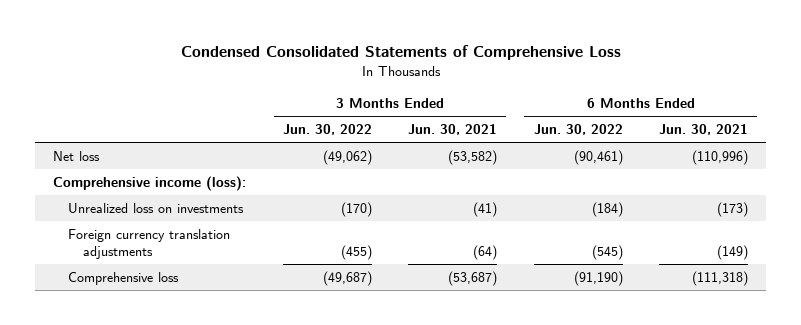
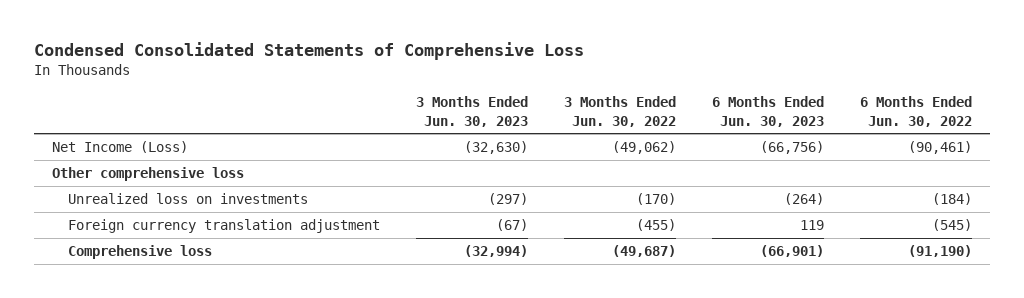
[408,124,498,136] Jun. 30, 2021 -> none
[658,124,748,136] Jun. 30, 2021 -> none
none -> [416,96,529,127] 3 Months Ended Jun. 30, 2023
none -> [712,96,825,127] 6 Months Ended Jun. 30, 2023
[53,151,101,162] Net loss -> [51,140,188,153] Net Income (Loss)
[53,176,247,192] Comprehensive income (loss): -> [51,166,244,181] Other comprehensive loss
[67,229,230,259] Foreign currency translation adjustments -> [67,218,380,233] Foreign currency translation adjustment

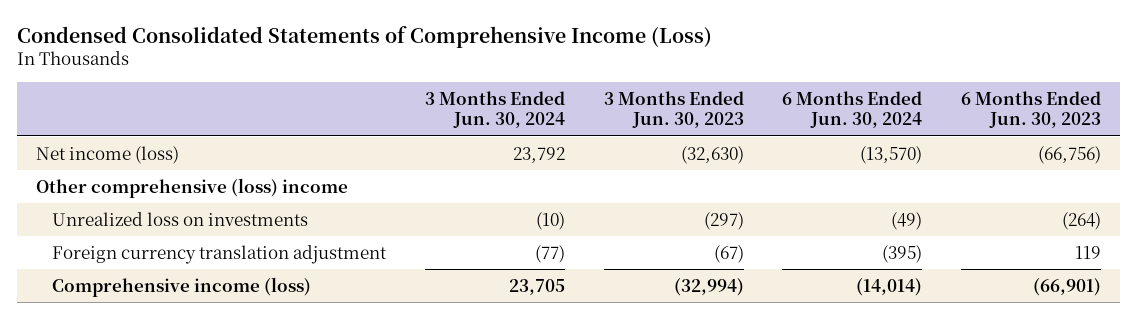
[33,41,584,60] Condensed Consolidated Statements of Comprehensive Loss -> [16,25,712,48] Condensed Consolidated Statements of Comprehensive Income (Loss)
[564,96,677,127] 3 Months Ended Jun. 30, 2022 -> none
[860,96,973,127] 6 Months Ended Jun. 30, 2022 -> none
none -> [424,91,565,129] 3 Months Ended Jun. 30, 2024
none -> [782,91,923,129] 6 Months Ended Jun. 30, 2024
[51,140,188,153] Net Income (Loss) -> [35,145,179,164] Net income (loss)
[51,166,244,181] Other comprehensive loss -> [35,177,348,198] Other comprehensive (loss) income
[67,244,212,259] Comprehensive loss -> [52,276,312,297] Comprehensive income (loss)

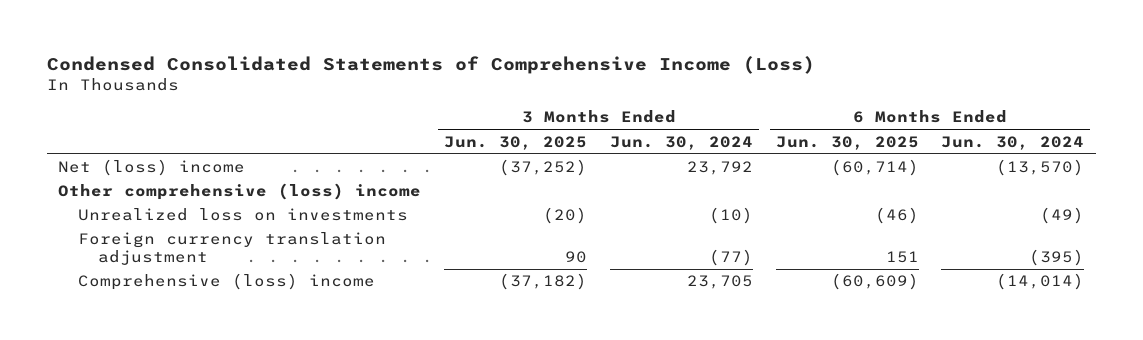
[603,91,744,129] 3 Months Ended Jun. 30, 2023 -> none
[960,91,1101,129] 6 Months Ended Jun. 30, 2023 -> none
none -> [444,135,588,150] Jun. 30, 2025
none -> [775,135,919,150] Jun. 30, 2025
[35,145,179,164] Net income (loss) -> [58,159,246,177] Net (loss) income
[52,276,312,297] Comprehensive income (loss) -> [78,273,376,291] Comprehensive (loss) income

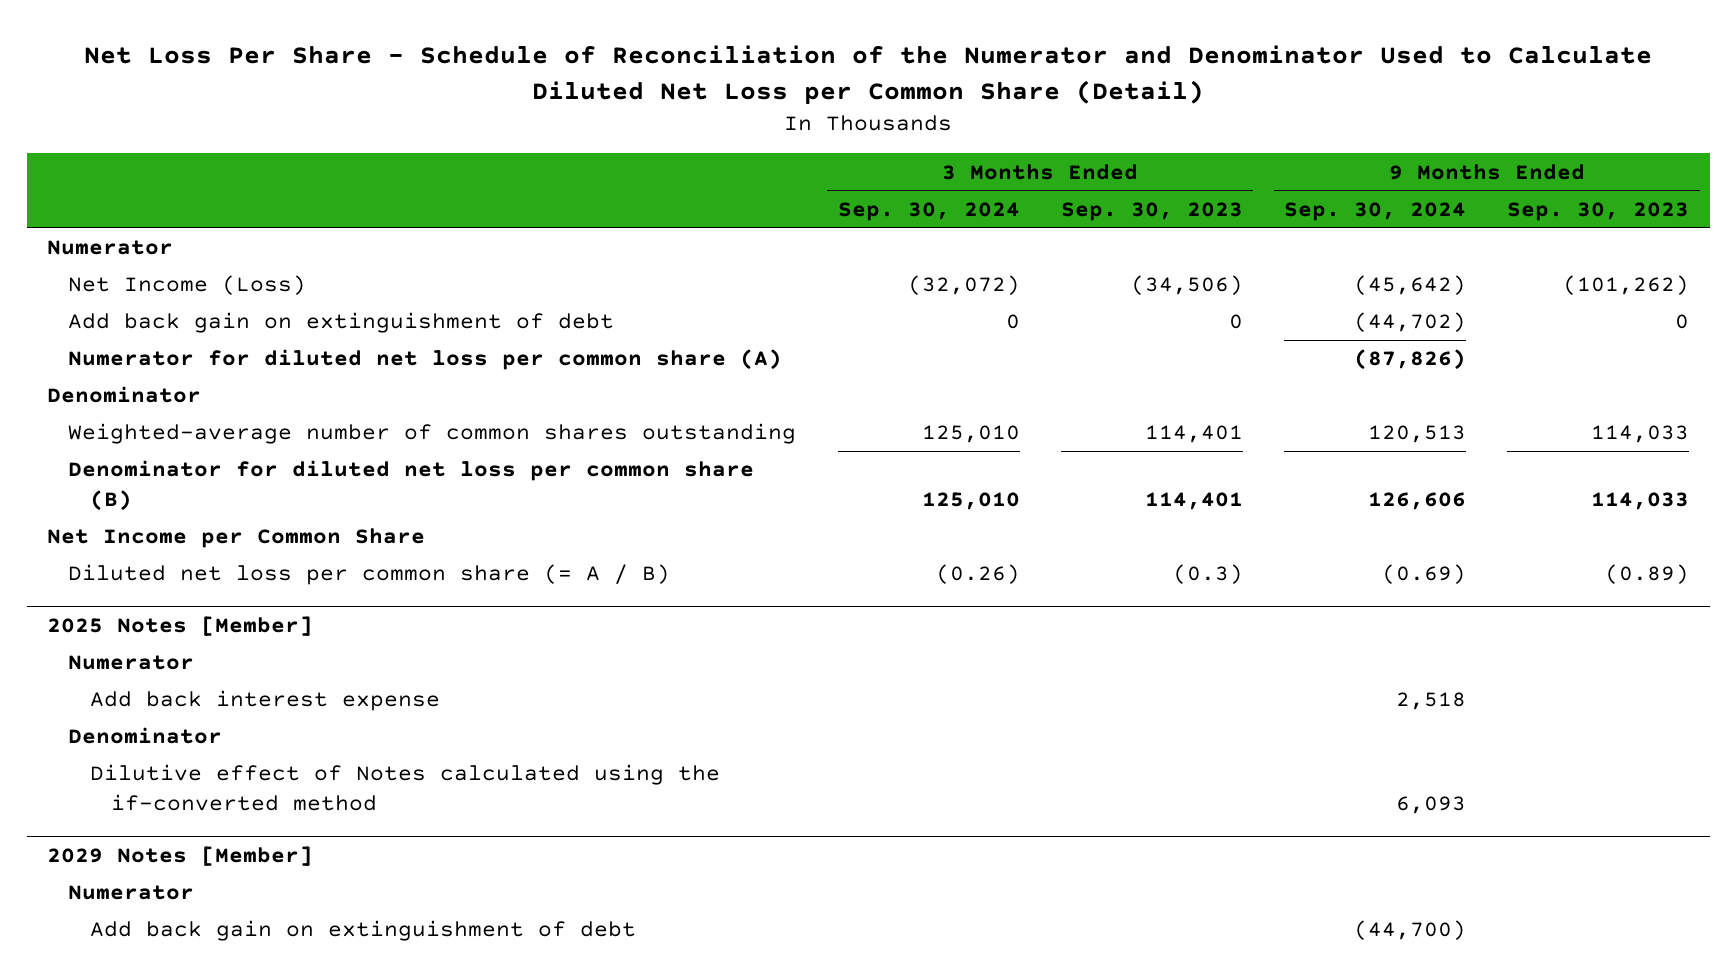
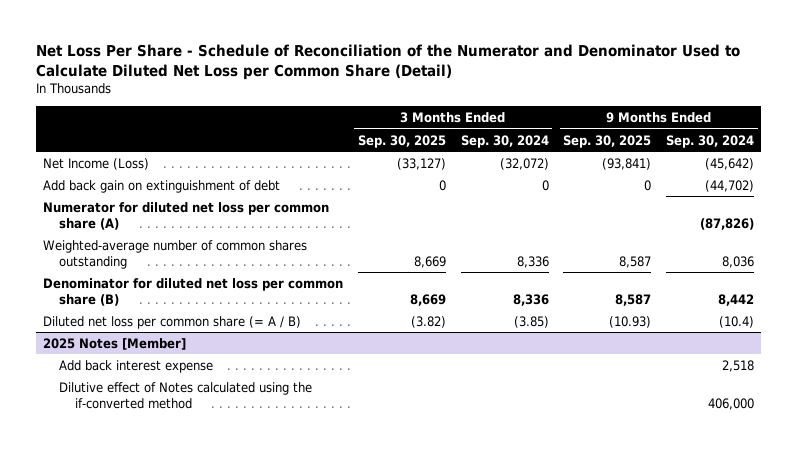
[1060,201,1243,221] Sep. 30, 2023 -> none
[1507,201,1690,221] Sep. 30, 2023 -> none
none -> [357,134,446,148] Sep. 30, 2025
none -> [563,134,652,148] Sep. 30, 2025
[47,240,174,256] Numerator -> none
[47,386,202,404] Denominator -> none
[47,528,426,549] Net Income per Common Share -> none
[921,425,1020,444] 125,010 -> [516,255,549,268] 8,336
[1368,425,1467,444] 120,513 -> [722,255,755,268] 8,036
[921,492,1020,511] 125,010 -> [512,293,549,306] 8,336
[1368,492,1467,511] 126,606 -> [718,293,755,306] 8,442
[935,564,1020,585] (0.26) -> [513,315,549,328] (3.85)
[1382,564,1467,585] (0.69) -> [719,315,755,328] (10.4)
[68,655,195,671] Numerator -> none
[68,727,223,745] Denominator -> none
[47,846,314,867] 2029 Notes [Member] -> none
[68,885,195,901] Numerator -> none
[89,920,636,942] Add back gain on extinguishment of debt -> none
[1396,796,1467,815] 6,093 -> [708,397,755,410] 406,000

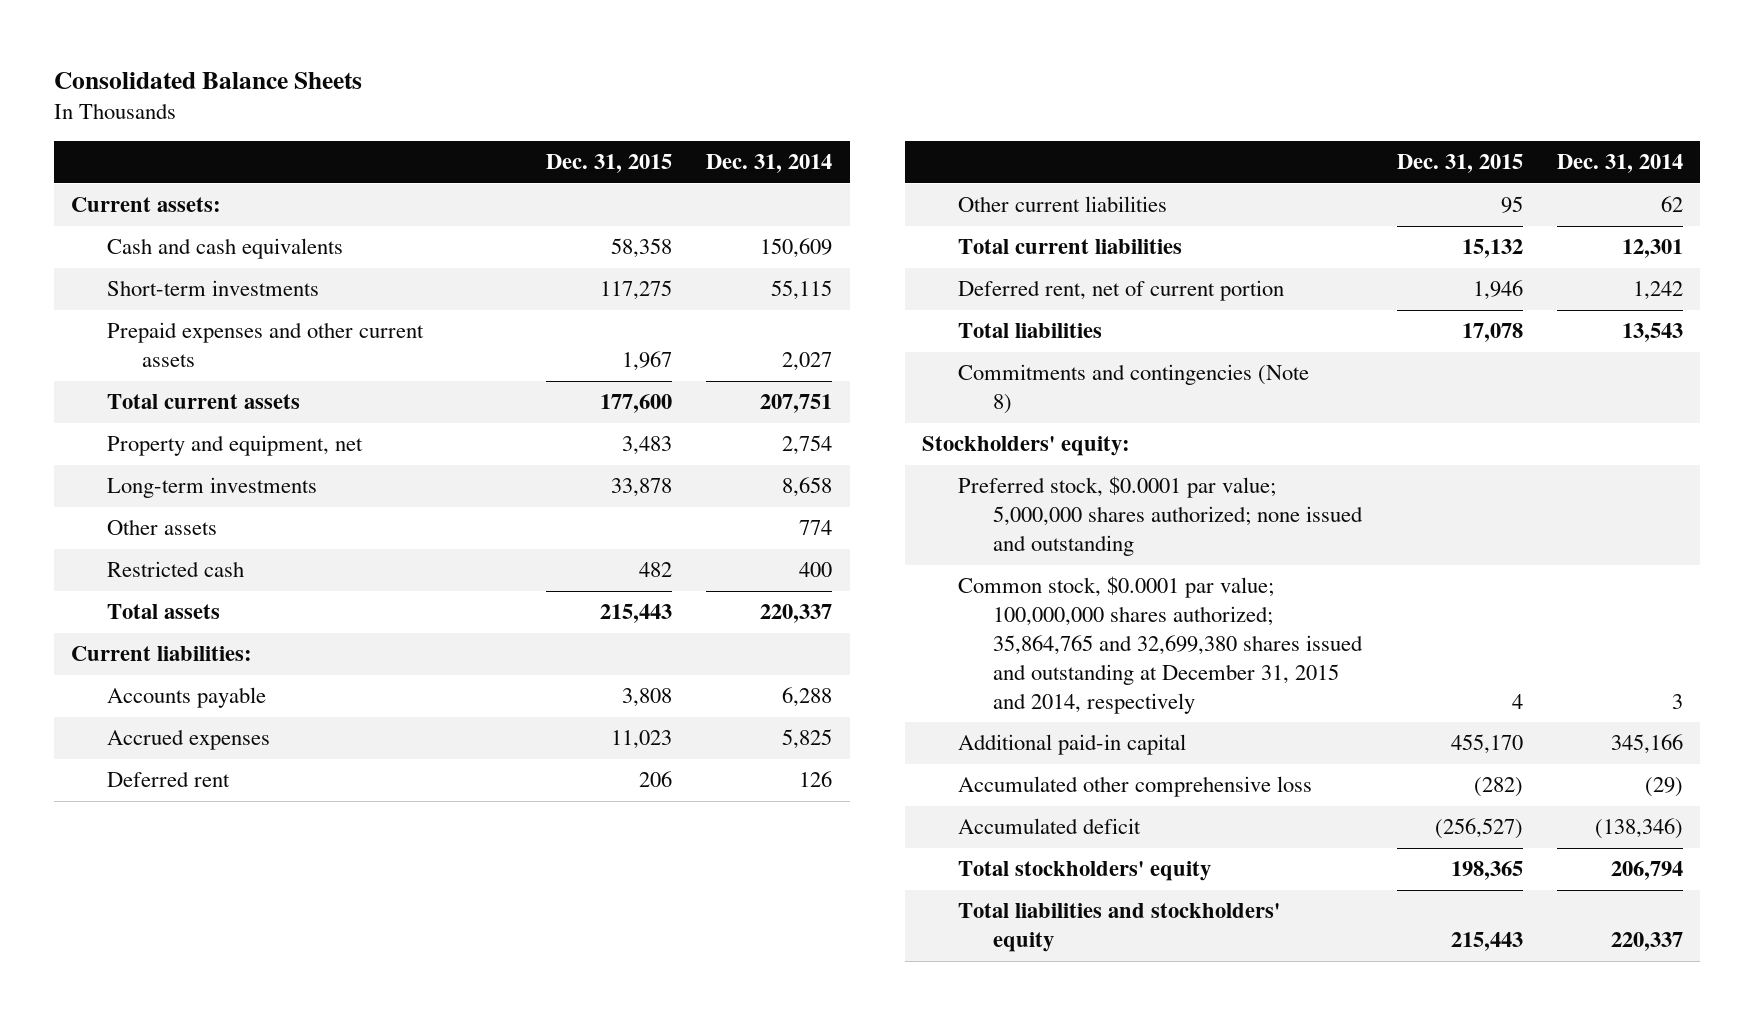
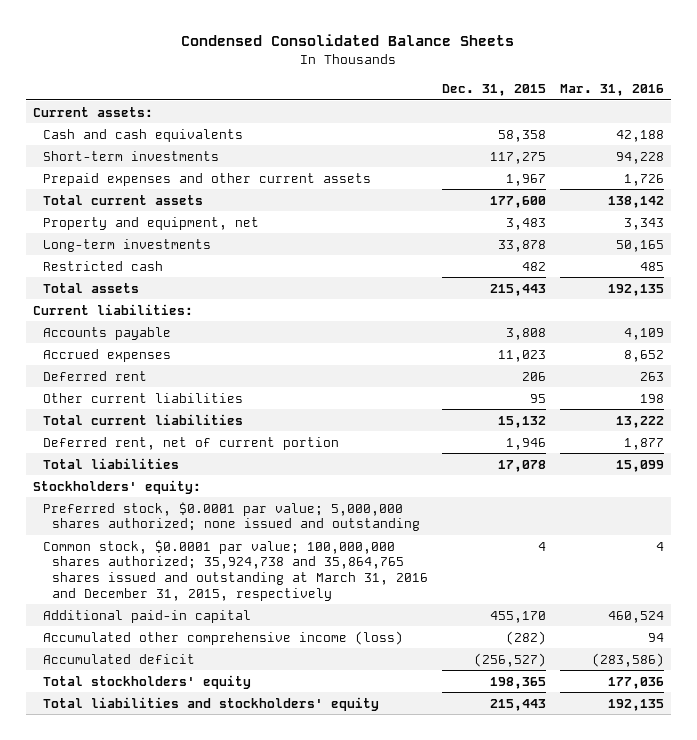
[54,71,363,89] Consolidated Balance Sheets -> [181,34,515,47] Condensed Consolidated Balance Sheets
[706,154,833,174] Dec. 31, 2014 -> none
none -> [559,84,664,97] Mar. 31, 2016
[106,519,217,536] Other assets -> none
[957,364,1309,415] Commitments and contingencies (Note 8) -> none
[957,576,1364,714] Common stock, $0.0001 par value; 100,000,000 shares authorized; 35,864,765 and 32,699,380 shares issued and outstanding at December 31, 2015 and 2014, respectively -> [42,539,429,601] Common stock, $0.0001 par value; 100,000,000 shares authorized; 35,924,738 and 35,864,765 shares issued and outstanding at March 31, 2016 and December 31, 2015, respectively
[957,776,1312,798] Accumulated other comprehensive loss -> [42,630,403,645] Accumulated other comprehensive income (loss)

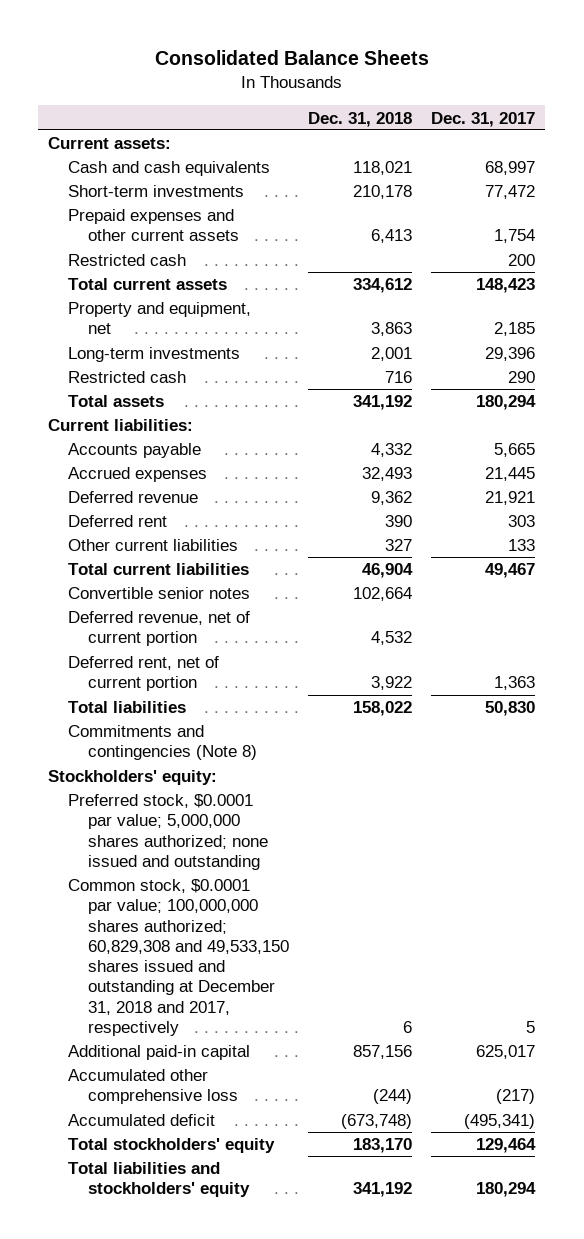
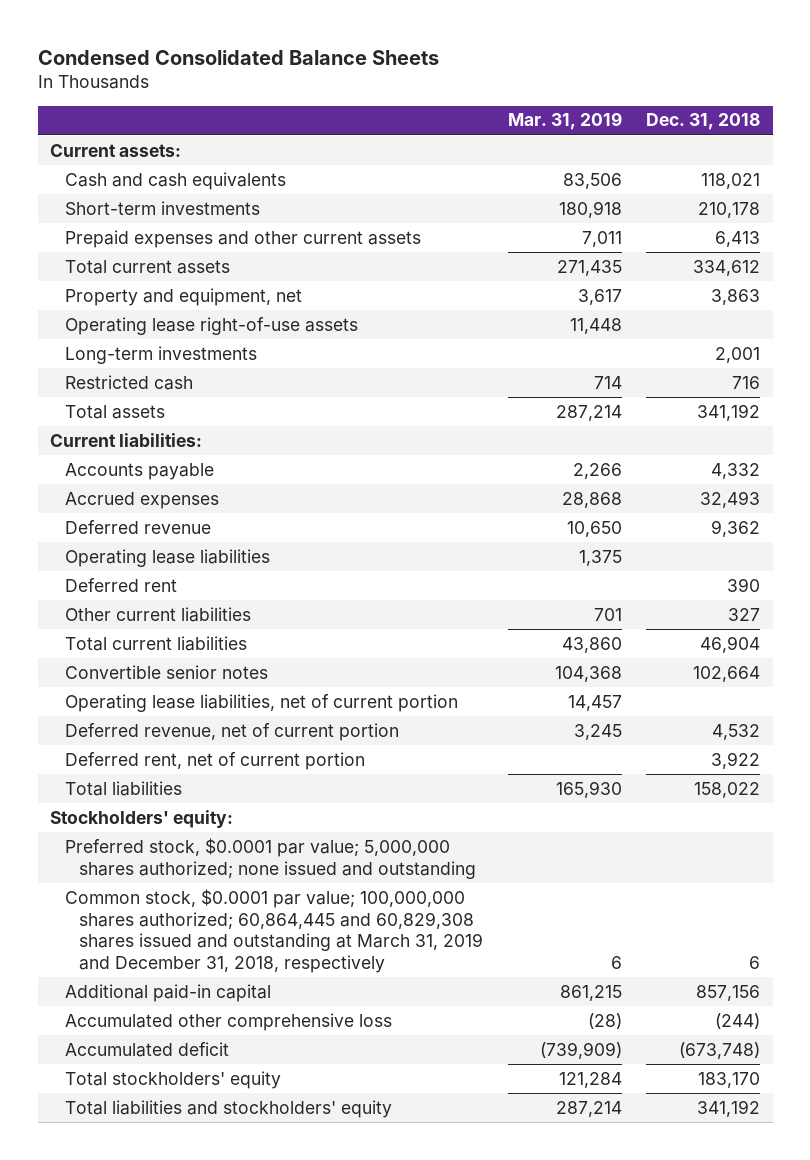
[154,50,429,66] Consolidated Balance Sheets -> [37,49,439,65] Condensed Consolidated Balance Sheets
[431,111,536,127] Dec. 31, 2017 -> none
none -> [507,112,622,131] Mar. 31, 2019
[67,254,186,267] Restricted cash -> none
none -> [64,316,358,335] Operating lease right-of-use assets
none -> [64,548,270,567] Operating lease liabilities
none -> [64,693,458,712] Operating lease liabilities, net of current portion
[67,725,257,761] Commitments and contingencies (Note 8) -> none
[67,879,289,1036] Common stock, $0.0001 par value; 100,000,000 shares authorized; 60,829,308 and 49,533,150 shares issued and outstanding at December 31, 2018 and 2017, respectively -> [64,888,483,974] Common stock, $0.0001 par value; 100,000,000 shares authorized; 60,864,445 and 60,829,308 shares issued and outstanding at March 31, 2019 and December 31, 2018, respectively

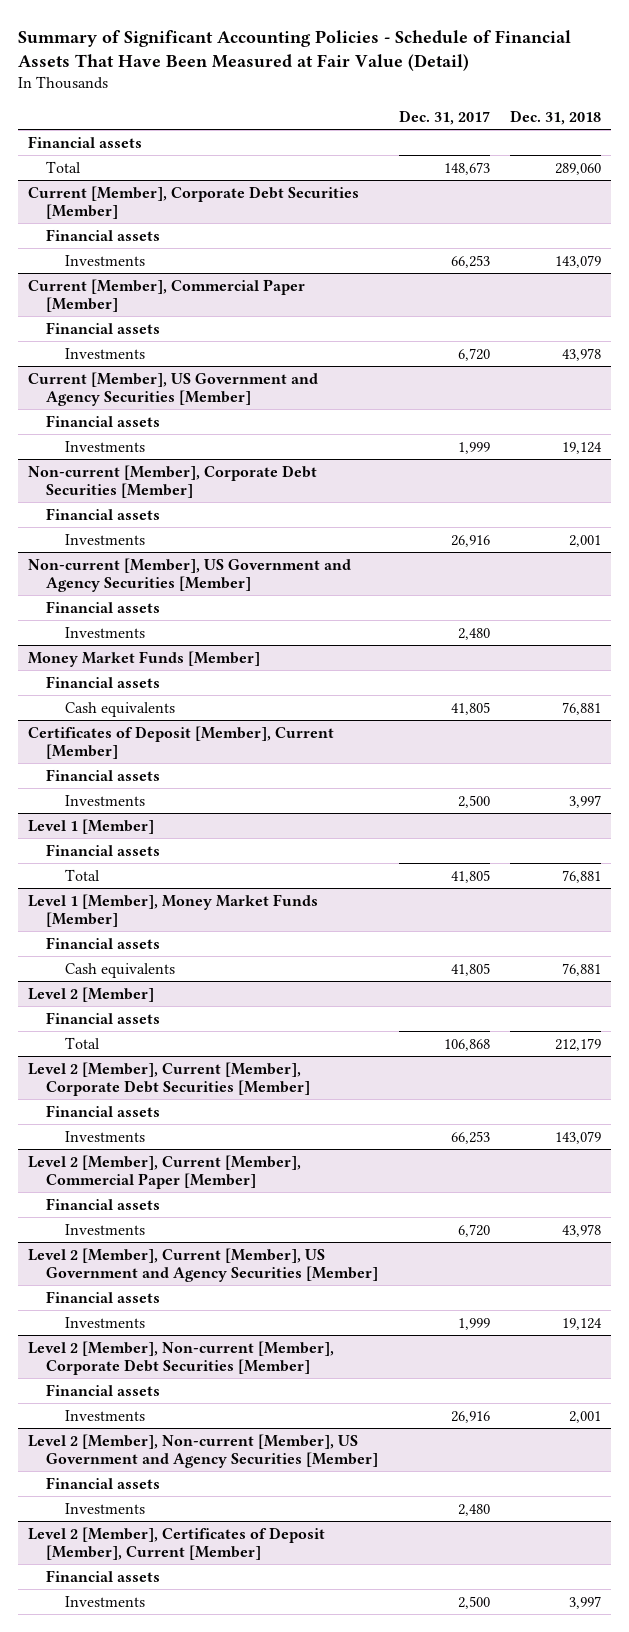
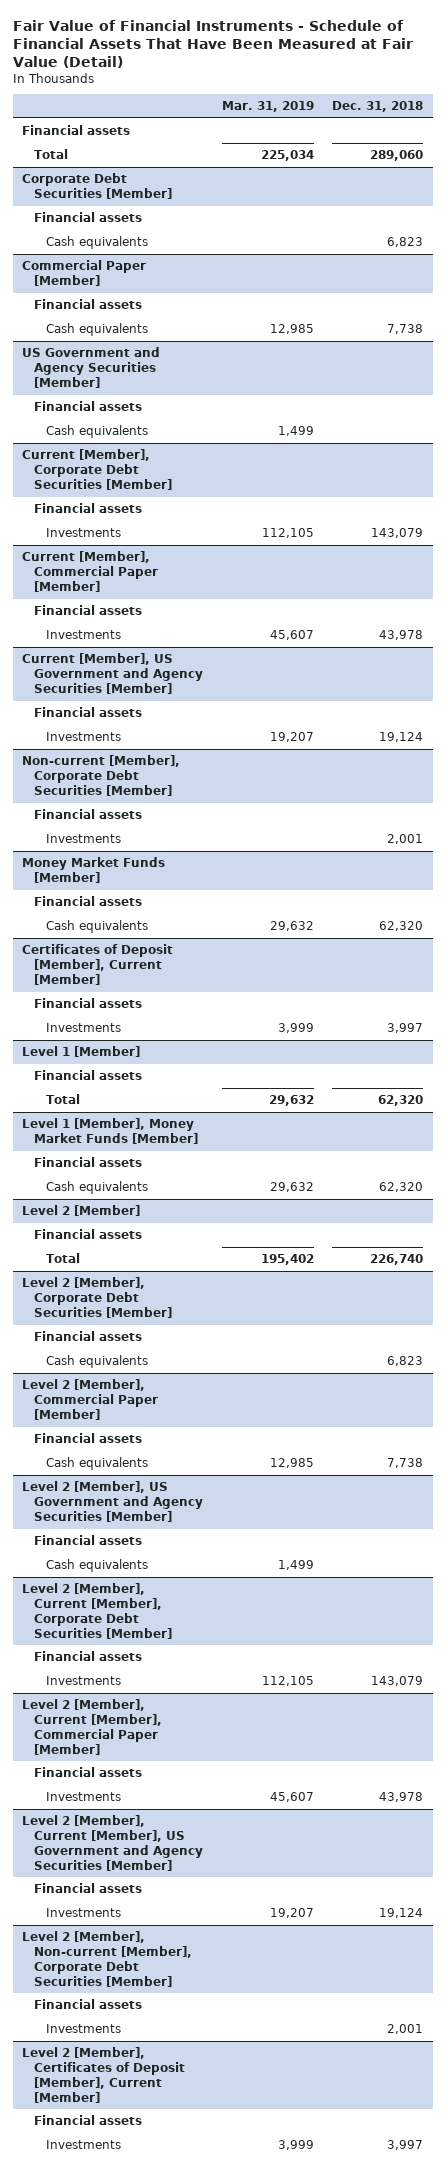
[18,29,572,72] Summary of Significant Accounting Policies - Schedule of Financial Assets That Have Been Measured at Fair Value (Detail) -> [13,20,414,69] Fair Value of Financial Instruments - Schedule of Financial Assets That Have Been Measured at Fair Value (Detail)
[398,109,490,125] Dec. 31, 2017 -> none
none -> [221,101,314,113] Mar. 31, 2019
none -> [22,173,173,199] Corporate Debt Securities [Member]
none -> [34,212,143,223] Financial assets
none -> [45,236,148,250] Cash equivalents
none -> [22,260,147,286] Commercial Paper [Member]
none -> [34,299,143,310] Financial assets
none -> [45,323,148,337] Cash equivalents
none -> [22,347,161,388] US Government and Agency Securities [Member]
none -> [34,401,143,412] Financial assets
none -> [45,425,148,439] Cash equivalents
[28,557,352,592] Non-current [Member], US Government and Agency Securities [Member] -> none
[46,600,161,613] Financial assets -> none
[64,626,145,638] Investments -> none
[562,701,602,715] 76,881 -> [379,921,424,932] 62,320
[562,869,602,883] 76,881 -> [378,1095,424,1107] 62,320
[562,962,602,976] 76,881 -> [379,1182,424,1193] 62,320
[555,1037,602,1051] 212,179 -> [370,1254,424,1266] 226,740
none -> [22,1277,173,1318] Level 2 [Member], Corporate Debt Securities [Member]
none -> [34,1331,143,1342] Financial assets
none -> [45,1355,148,1369] Cash equivalents
none -> [22,1379,159,1420] Level 2 [Member], Commercial Paper [Member]
none -> [34,1433,143,1444] Financial assets
none -> [45,1457,148,1471] Cash equivalents
none -> [22,1481,204,1522] Level 2 [Member], US Government and Agency Securities [Member]
none -> [34,1535,143,1546] Financial assets
none -> [45,1559,148,1573] Cash equivalents
[28,1433,379,1468] Level 2 [Member], Non-current [Member], US Government and Agency Securities [Member] -> none
[46,1476,161,1489] Financial assets -> none
[64,1502,145,1514] Investments -> none

